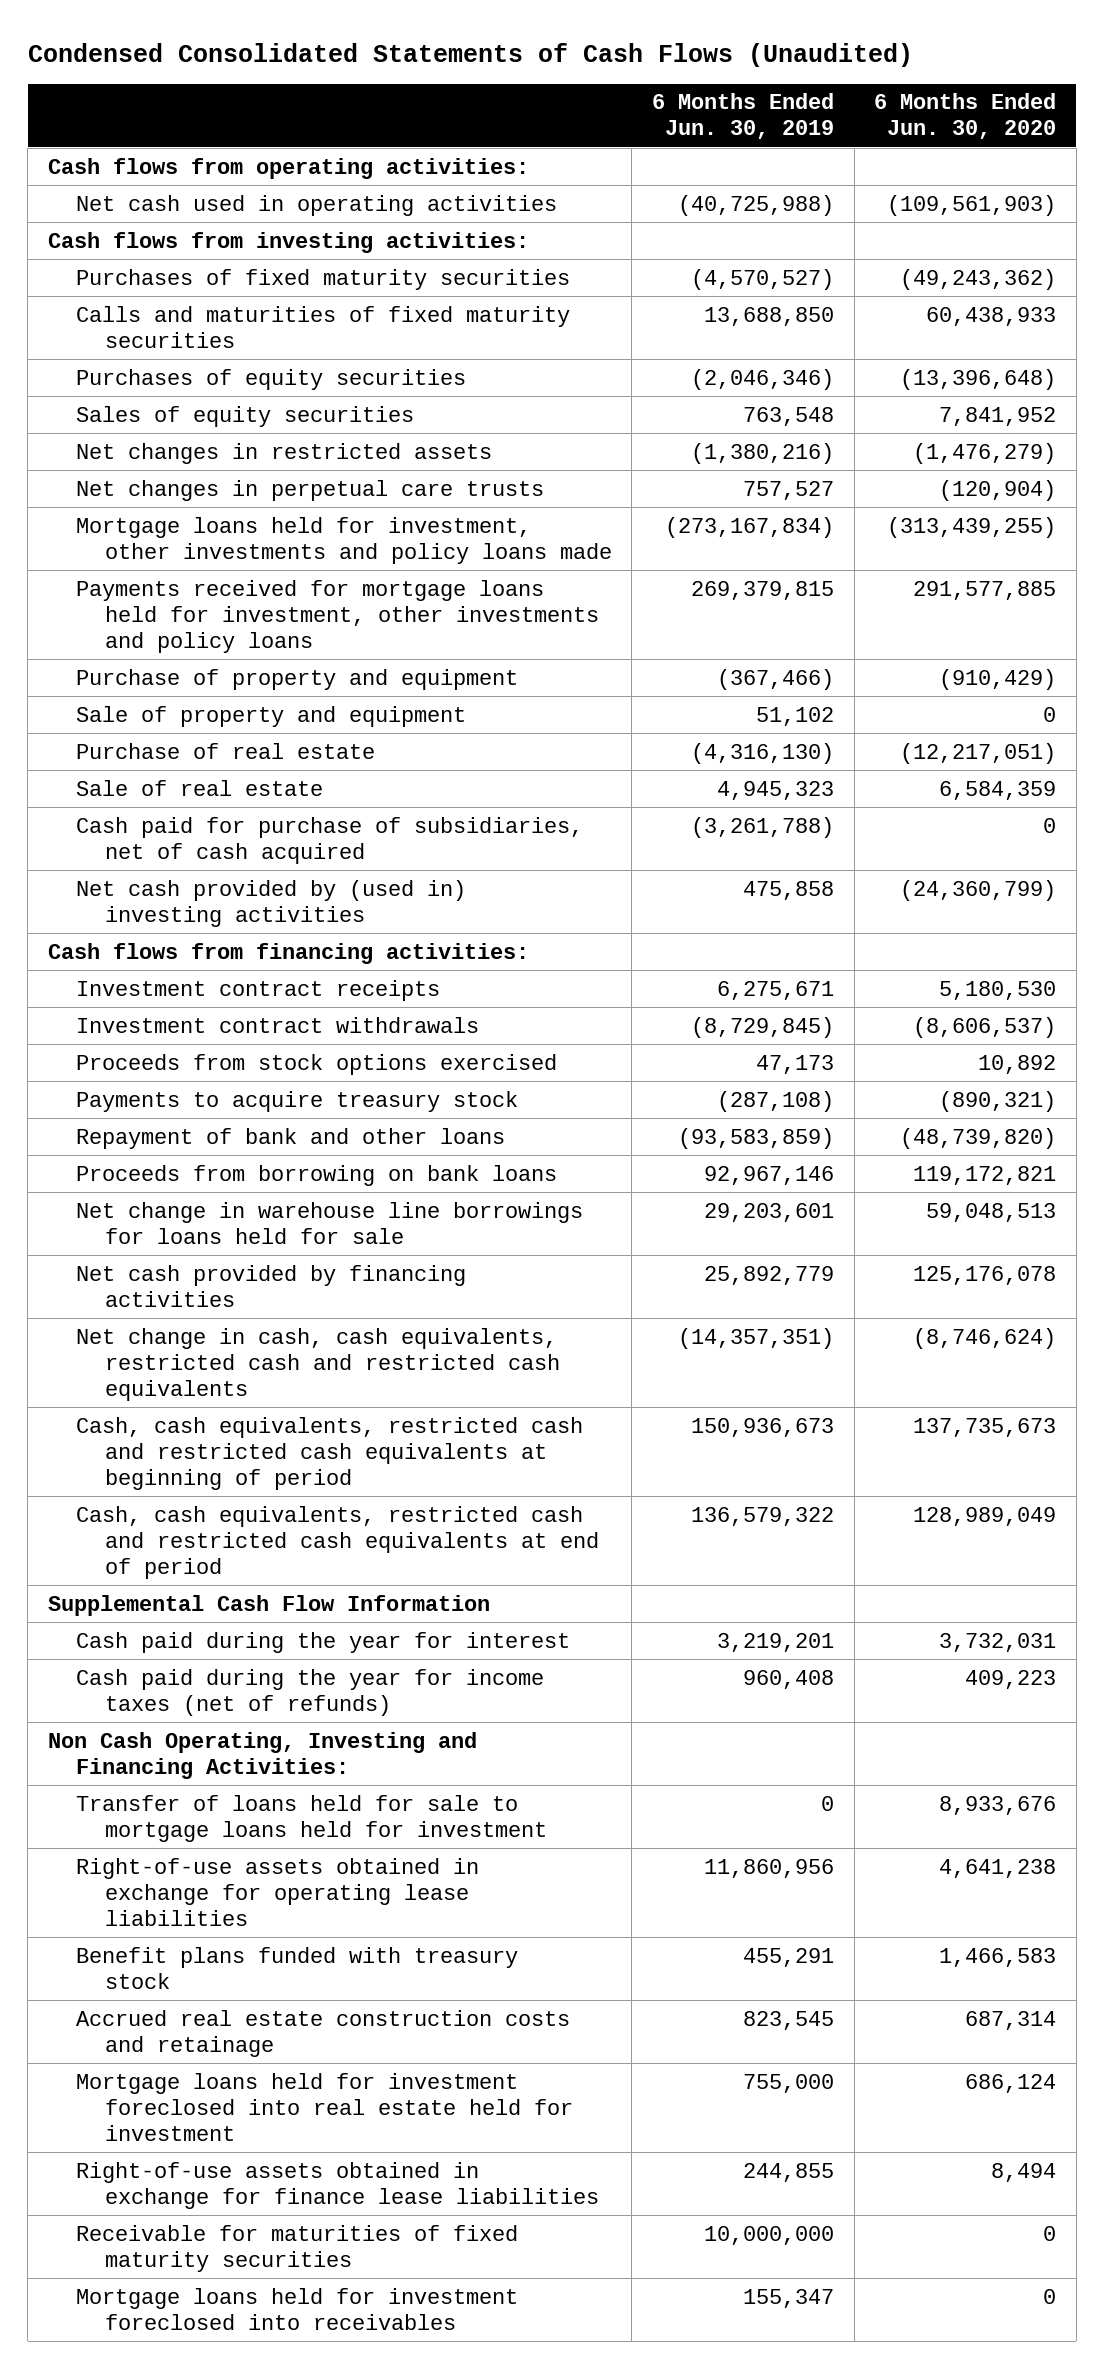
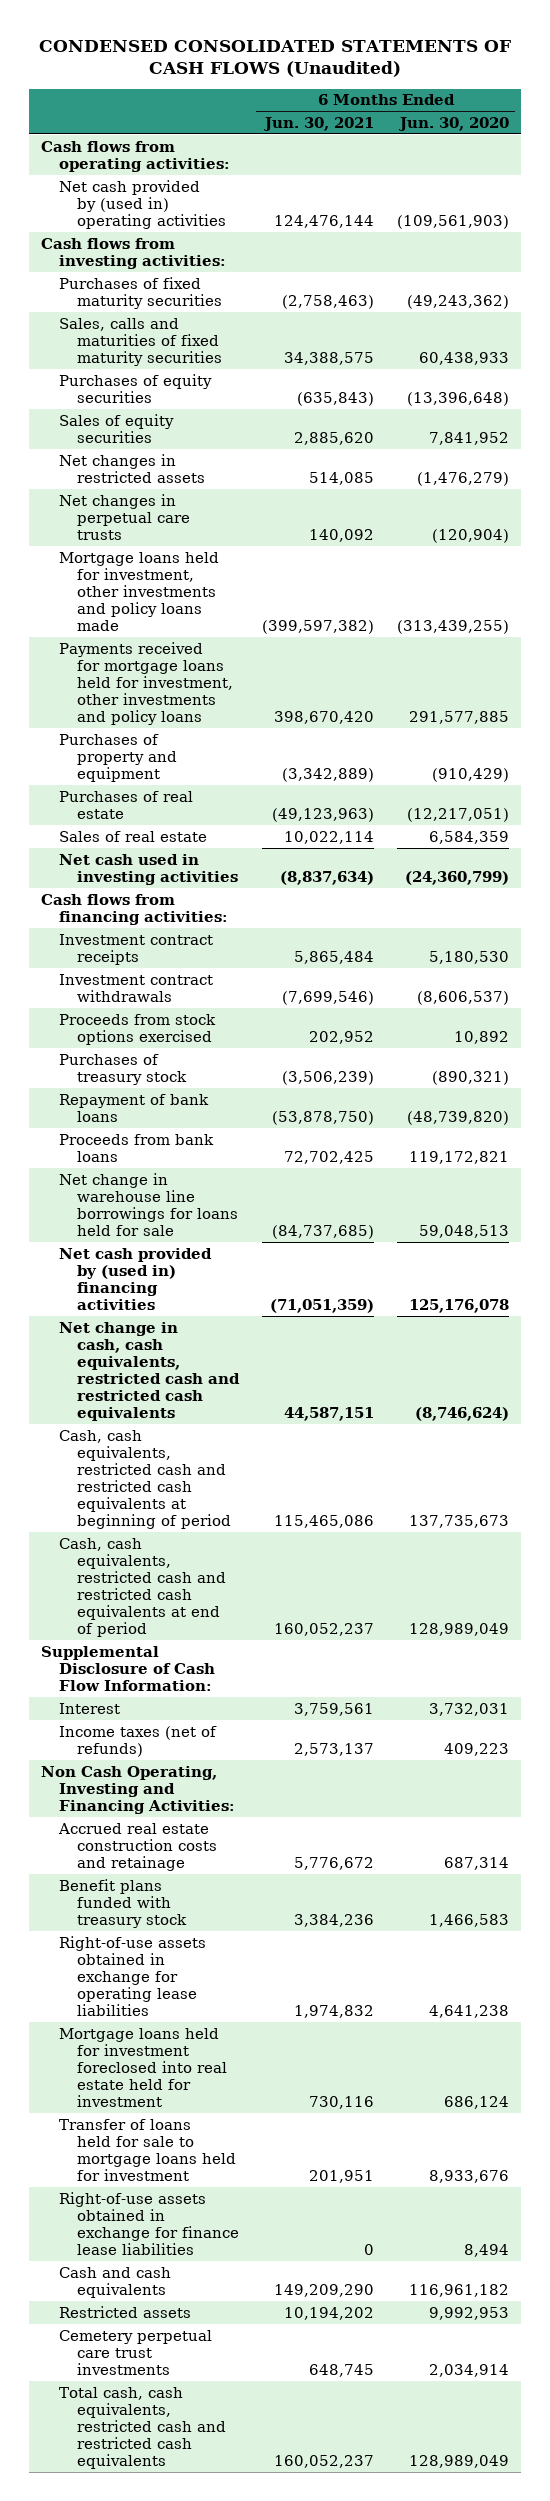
[27,42,913,67] Condensed Consolidated Statements of Cash Flows (Unaudited) -> [39,39,512,78] CONDENSED CONSOLIDATED STATEMENTS OF CASH FLOWS (Unaudited)
[651,93,834,140] 6 Months Ended Jun. 30, 2019 -> none
none -> [263,116,375,131] Jun. 30, 2021
[76,194,558,216] Net cash used in operating activities -> [59,179,227,229] Net cash provided by (used in) operating activities
[76,305,571,348] Calls and maturities of fixed maturity securities -> [59,317,223,366] Sales, calls and maturities of fixed maturity securities
[76,705,467,727] Sale of property and equipment -> none
[76,816,584,864] Cash paid for purchase of subsidiaries, net of cash acquired -> none
[76,668,519,690] Purchase of property and equipment -> [59,733,178,782] Purchases of property and equipment
[76,742,376,759] Purchase of real estate -> [59,790,194,819] Purchases of real estate
[76,779,324,796] Sale of real estate -> [59,830,208,842] Sales of real estate
[76,879,467,927] Net cash provided by (used in) investing activities -> [59,853,239,885] Net cash used in investing activities
[76,1090,519,1112] Payments to acquire treasury stock -> [59,1053,188,1085] Purchases of treasury stock
[76,1127,506,1149] Repayment of bank and other loans -> [59,1093,210,1122] Repayment of bank loans
[76,1164,558,1186] Proceeds from borrowing on bank loans -> [59,1133,215,1162] Proceeds from bank loans
[76,1264,467,1307] Net cash provided by financing activities -> [59,1247,213,1310] Net cash provided by (used in) financing activities
[47,1594,490,1616] Supplemental Cash Flow Information -> [40,1645,216,1691] Supplemental Disclosure of Cash Flow Information:
[76,1631,571,1653] Cash paid during the year for interest -> [59,1702,121,1714] Interest
[76,1668,545,1716] Cash paid during the year for income taxes (net of refunds) -> [59,1725,218,1757] Income taxes (net of refunds)
[76,1946,519,1989] Benefit plans funded with treasury stock -> [59,1878,188,1928] Benefit plans funded with treasury stock
[76,1857,480,1926] Right-of-use assets obtained in exchange for operating lease liabilities -> [59,1935,207,2016] Right-of-use assets obtained in exchange for operating lease liabilities
[76,1794,547,1842] Transfer of loans held for sale to mortgage loans held for investment -> [59,2118,237,2181] Transfer of loans held for sale to mortgage loans held for investment
[76,2224,519,2272] Receivable for maturities of fixed maturity securities -> none
[76,2287,519,2330] Mortgage loans held for investment foreclosed into receivables -> none
none -> [59,2266,172,2298] Cash and cash equivalents
none -> [59,2305,192,2318] Restricted assets
none -> [59,2329,213,2375] Cemetery perpetual care trust investments
none -> [59,2386,227,2469] Total cash, cash equivalents, restricted cash and restricted cash equivalents

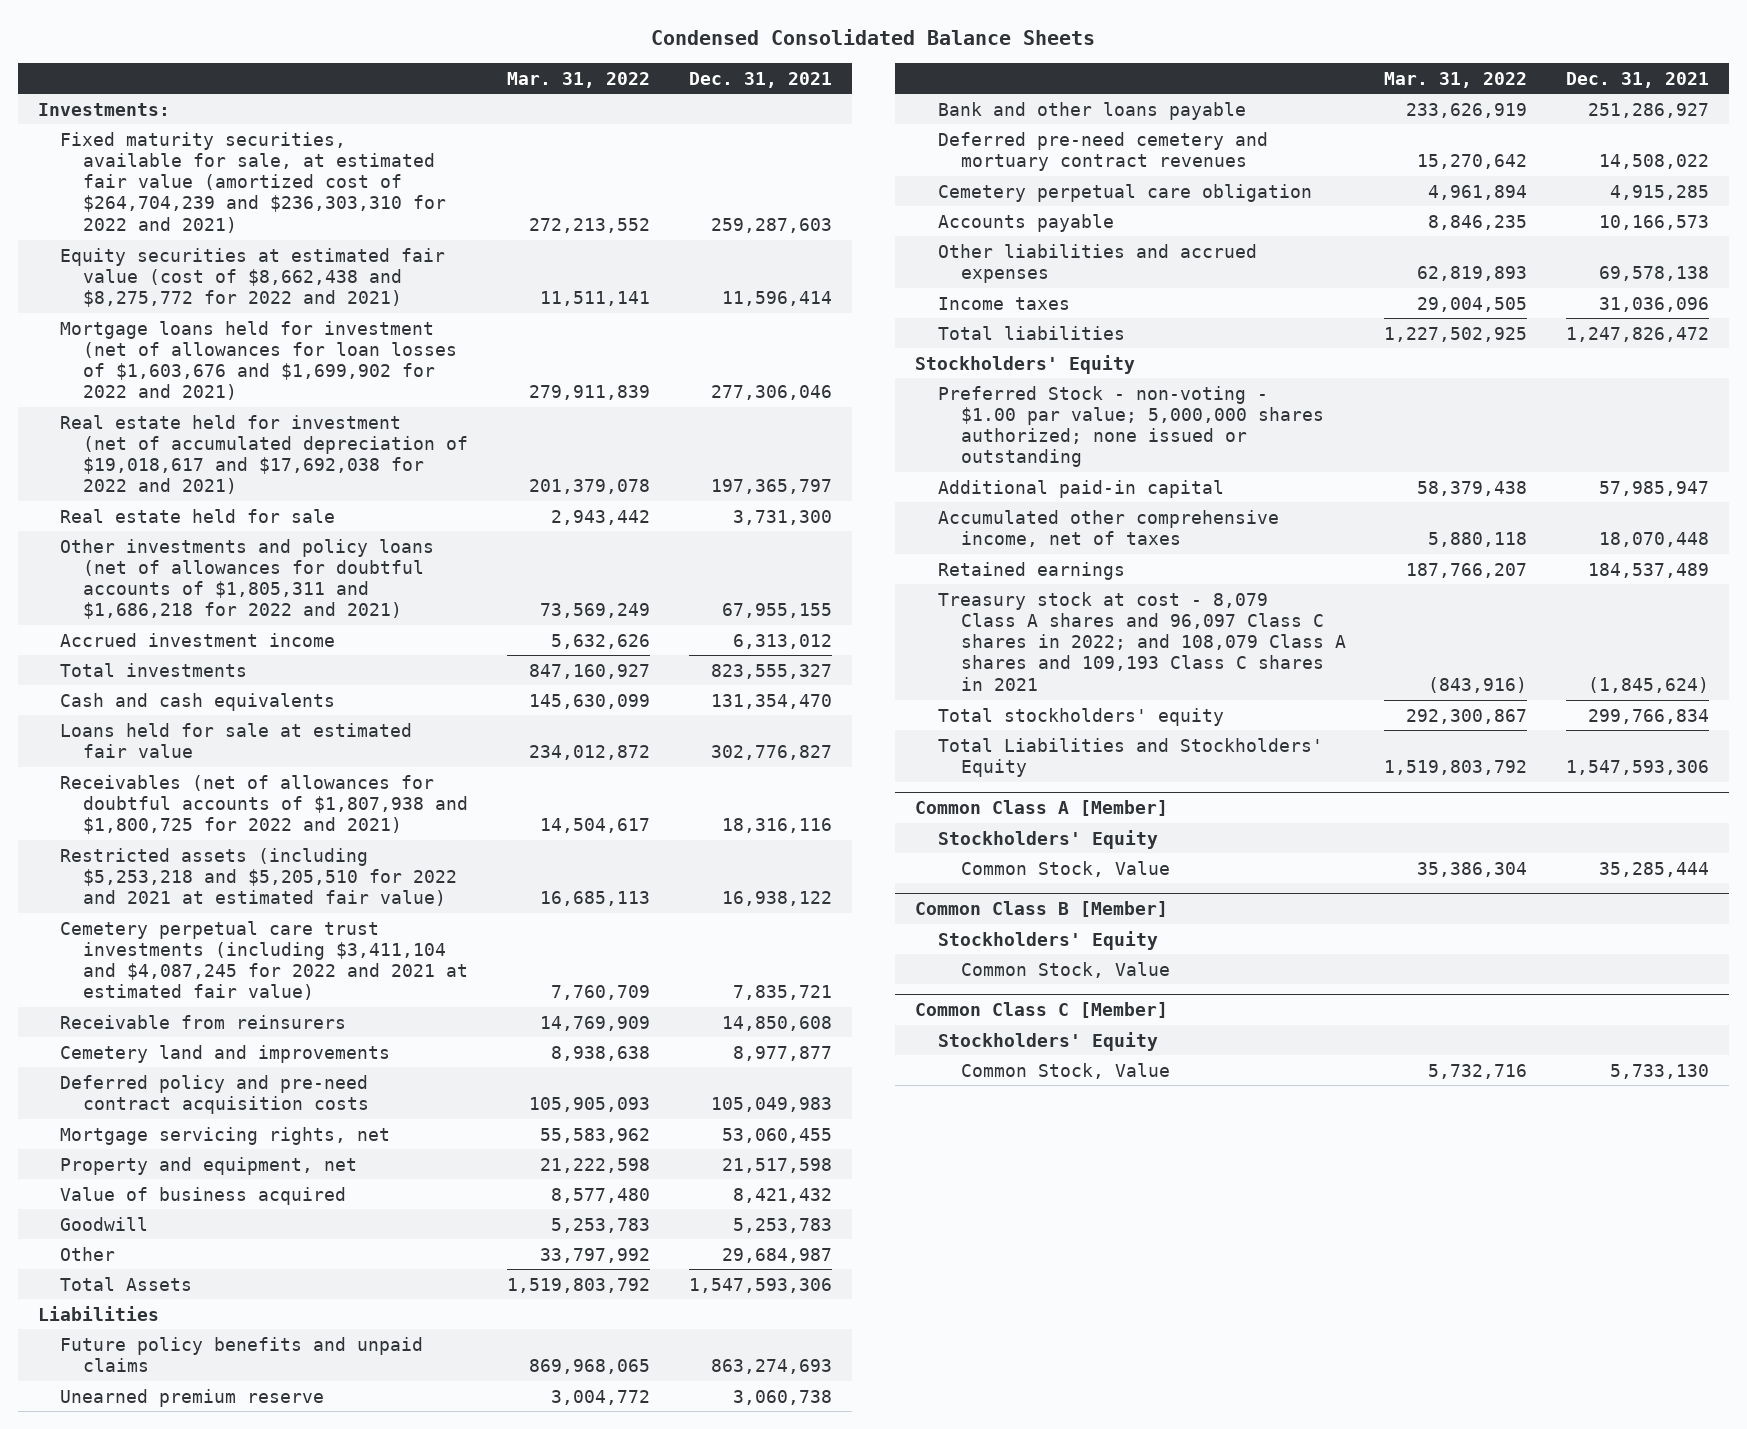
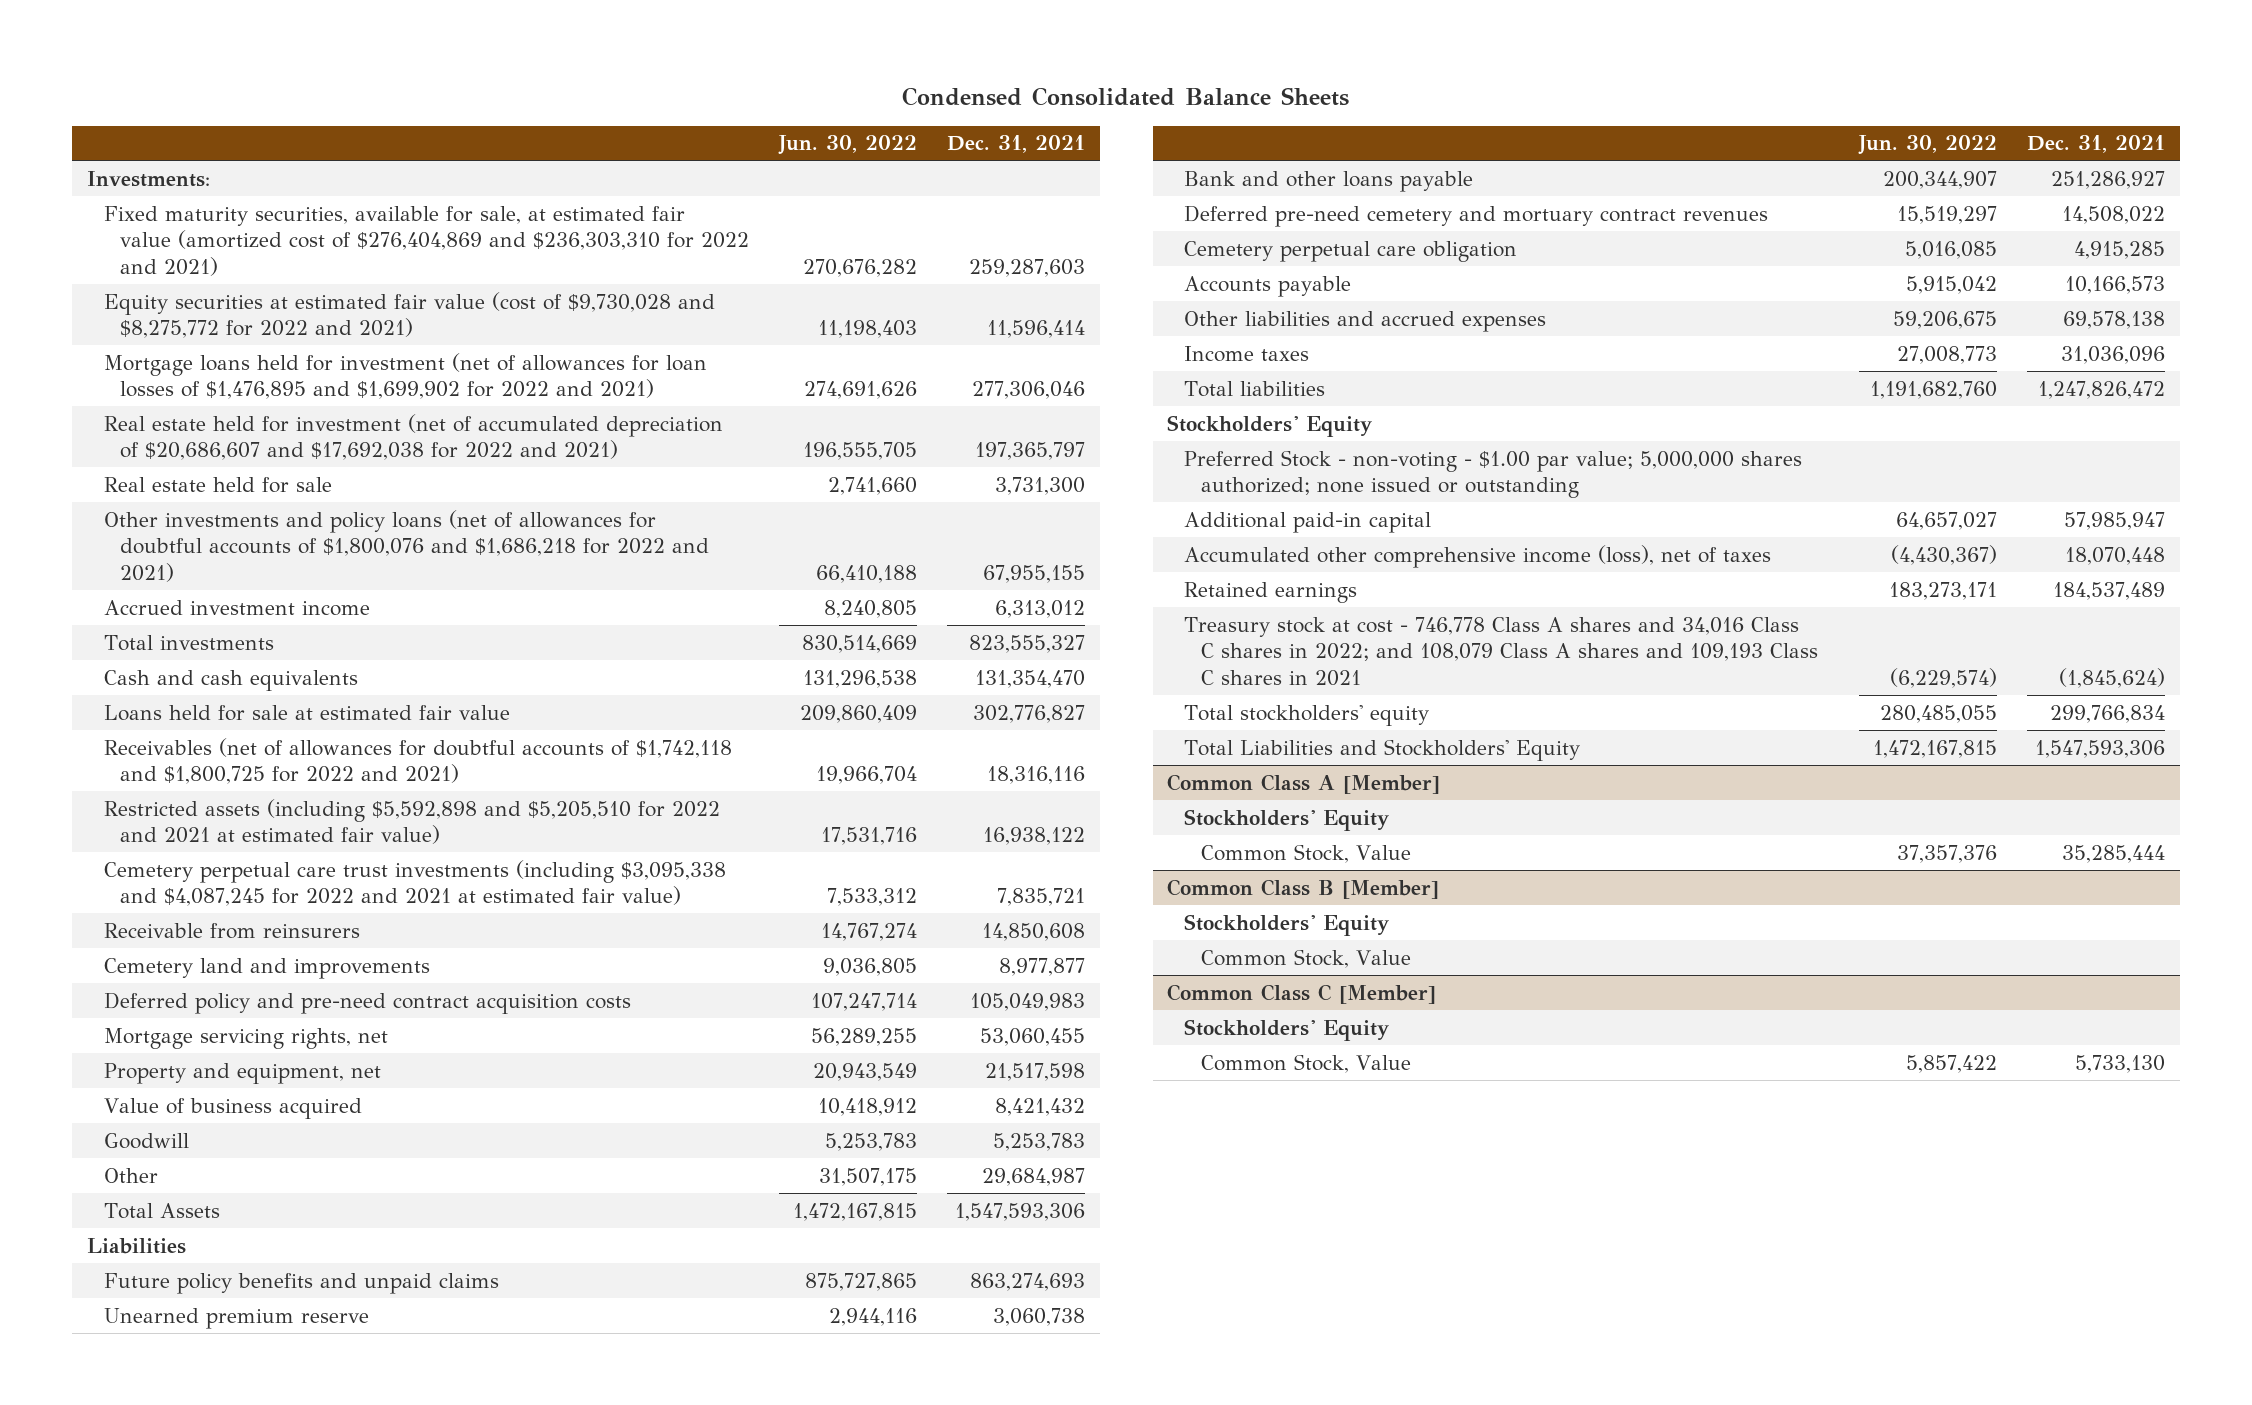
[507,71,651,88] Mar. 31, 2022 -> none
none -> [778,135,918,156] Jun. 30, 2022
[60,131,447,233] Fixed maturity securities, available for sale, at estimated fair value (amortized cost of $264,704,239 and $236,303,310 for 2022 and 2021) -> [103,205,750,277] Fixed maturity securities, available for sale, at estimated fair value (amortized cost of $276,404,869 and $236,303,310 for 2022 and 2021)
[60,247,446,308] Equity securities at estimated fair value (cost of $8,662,438 and $8,275,772 for 2022 and 2021) -> [103,291,715,339] Equity securities at estimated fair value (cost of $9,730,028 and $8,275,772 for 2022 and 2021)
[60,320,458,401] Mortgage loans held for investment (net of allowances for loan losses of $1,603,676 and $1,699,902 for 2022 and 2021) -> [103,352,707,400] Mortgage loans held for investment (net of allowances for loan losses of $1,476,895 and $1,699,902 for 2022 and 2021)
[60,414,469,495] Real estate held for investment (net of accumulated depreciation of $19,018,617 and $17,692,038 for 2022 and 2021) -> [103,413,723,461] Real estate held for investment (net of accumulated depreciation of $20,686,607 and $17,692,038 for 2022 and 2021)
[60,538,435,620] Other investments and policy loans (net of allowances for doubtful accounts of $1,805,311 and $1,686,218 for 2022 and 2021) -> [103,509,710,583] Other investments and policy loans (net of allowances for doubtful accounts of $1,800,076 and $1,686,218 for 2022 and 2021)
[60,774,469,835] Receivables (net of allowances for doubtful accounts of $1,807,938 and $1,800,725 for 2022 and 2021) -> [103,737,732,785] Receivables (net of allowances for doubtful accounts of $1,742,118 and $1,800,725 for 2022 and 2021)
[60,847,458,907] Restricted assets (including $5,253,218 and $5,205,510 for 2022 and 2021 at estimated fair value) -> [103,798,720,845] Restricted assets (including $5,592,898 and $5,205,510 for 2022 and 2021 at estimated fair value)
[60,920,469,1001] Cemetery perpetual care trust investments (including $3,411,104 and $4,087,245 for 2022 and 2021 at estimated fair value) -> [103,859,726,907] Cemetery perpetual care trust investments (including $3,095,338 and $4,087,245 for 2022 and 2021 at estimated fair value)
[937,509,1279,547] Accumulated other comprehensive income, net of taxes -> [1184,544,1772,568] Accumulated other comprehensive income (loss), net of taxes
[937,591,1346,691] Treasury stock at cost - 8,079 Class A shares and 96,097 Class C shares in 2022; and 108,079 Class A shares and 109,193 Class C shares in 2021 -> [1184,616,1818,687] Treasury stock at cost - 746,778 Class A shares and 34,016 Class C shares in 2022; and 108,079 Class A shares and 109,193 Class C shares in 2021

